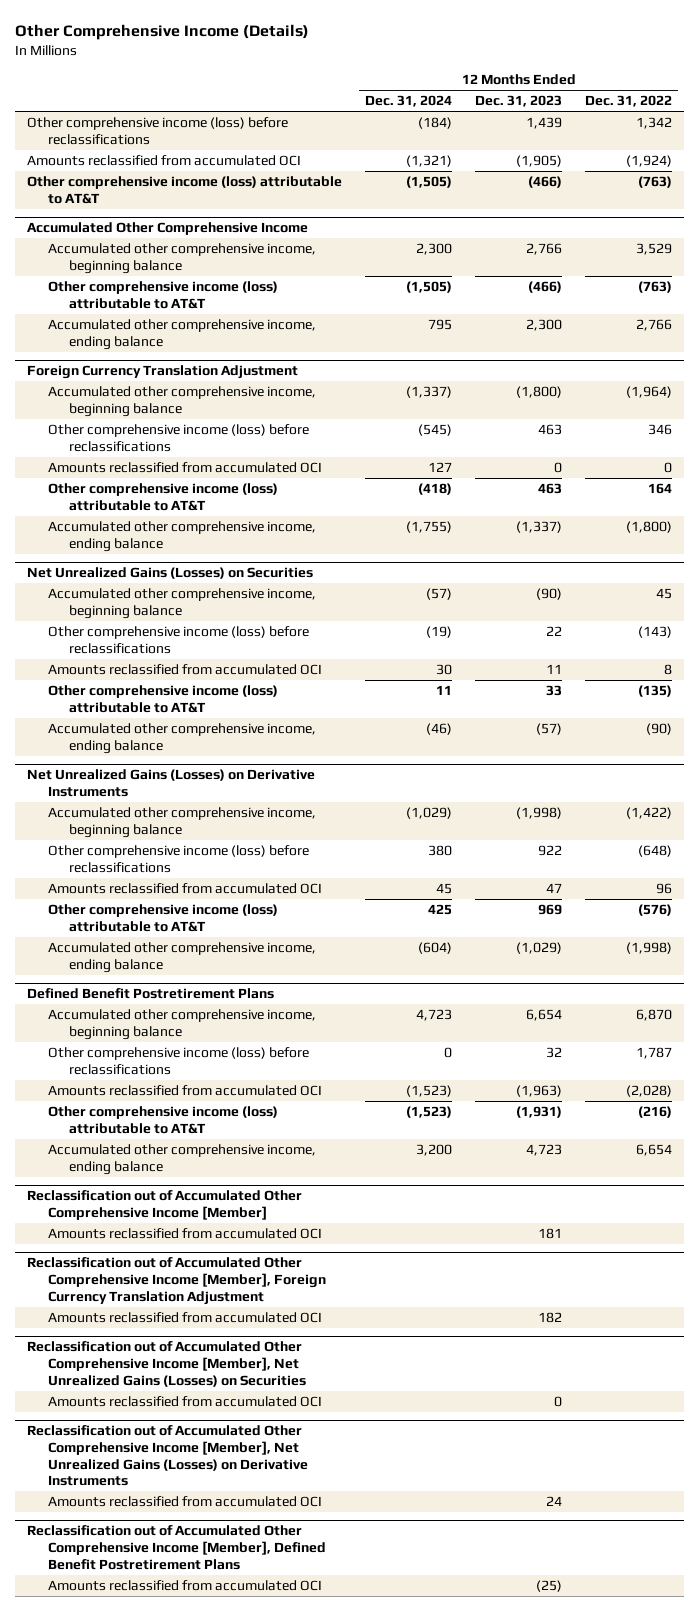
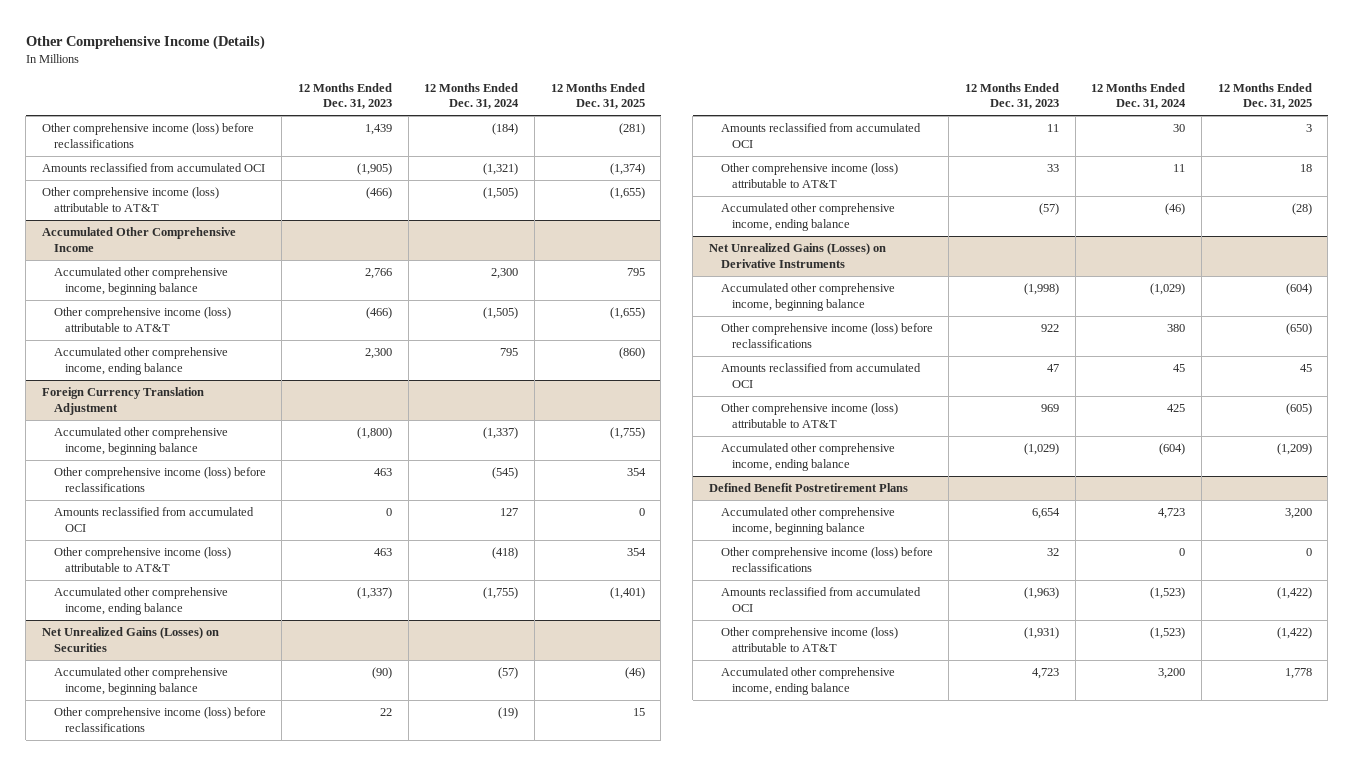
[585,95,673,108] Dec. 31, 2022 -> none
none -> [550,82,645,110] 12 Months Ended Dec. 31, 2025
[26,1190,302,1221] Reclassification out of Accumulated Other Comprehensive Income [Member] -> none
[47,1228,322,1240] Amounts reclassified from accumulated OCI -> none
[26,1257,326,1305] Reclassification out of Accumulated Other Comprehensive Income [Member], Foreign Currency Translation Adjustment -> none
[47,1312,322,1324] Amounts reclassified from accumulated OCI -> none
[26,1341,306,1387] Reclassification out of Accumulated Other Comprehensive Income [Member], Net Unrealized Gains (Losses) on Securities -> none
[47,1396,322,1408] Amounts reclassified from accumulated OCI -> none
[26,1425,308,1487] Reclassification out of Accumulated Other Comprehensive Income [Member], Net Unrealized Gains (Losses) on Derivative Instruments -> none
[47,1496,322,1508] Amounts reclassified from accumulated OCI -> none
[26,1525,326,1570] Reclassification out of Accumulated Other Comprehensive Income [Member], Defined Benefit Postretirement Plans -> none
[47,1580,322,1592] Amounts reclassified from accumulated OCI -> none

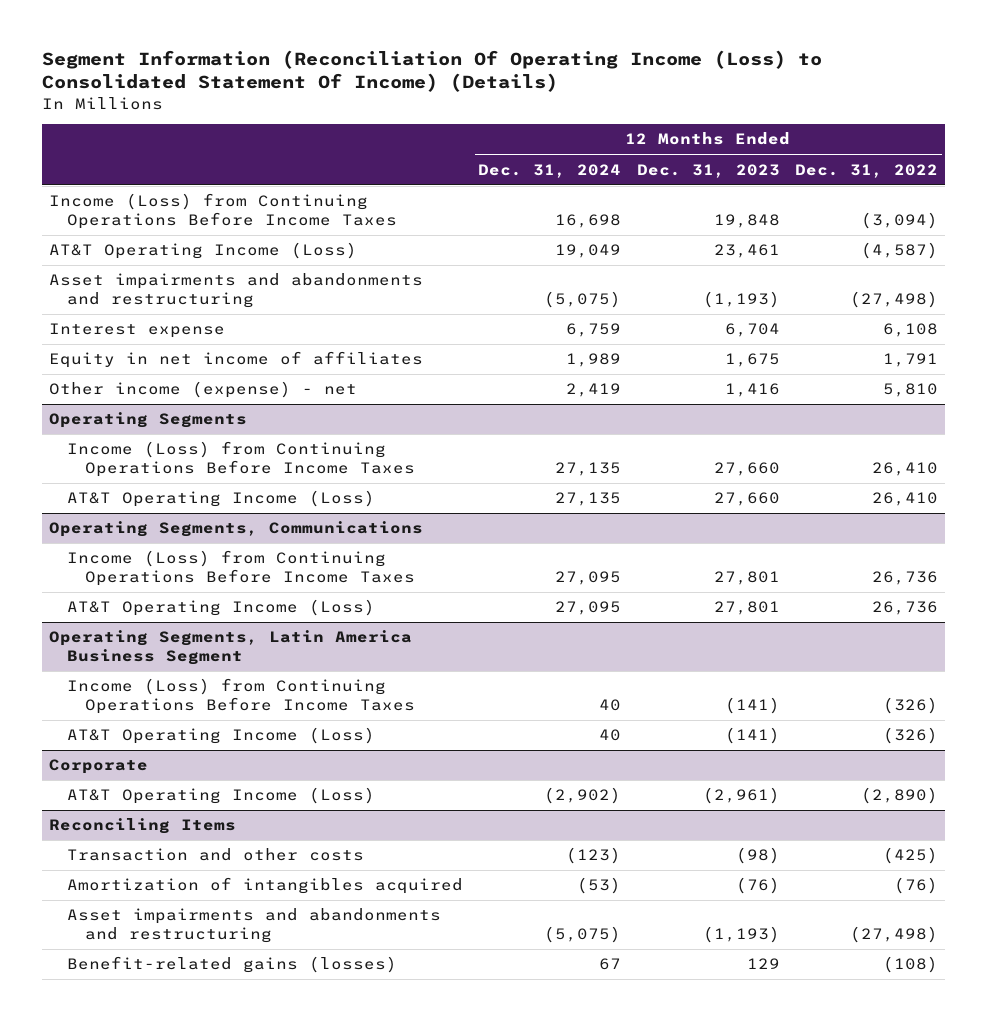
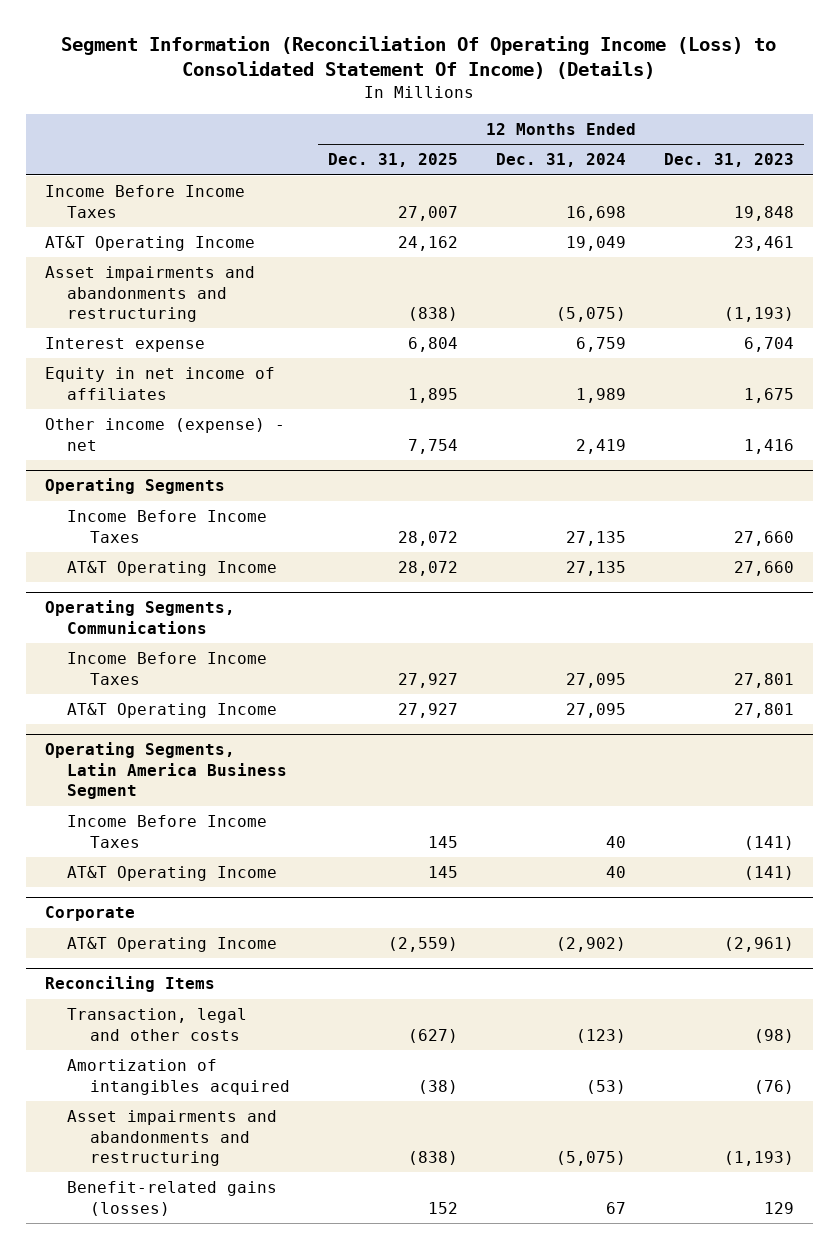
[794,163,938,178] Dec. 31, 2022 -> none
none -> [327,153,458,168] Dec. 31, 2025
[49,193,398,230] Income (Loss) from Continuing Operations Before Income Taxes -> [44,185,245,218] Income Before Income Taxes
[49,242,358,260] AT&T Operating Income (Loss) -> [44,236,255,252] AT&T Operating Income
[67,441,416,478] Income (Loss) from Continuing Operations Before Income Taxes -> [67,510,268,543] Income Before Income Taxes
[67,490,376,508] AT&T Operating Income (Loss) -> [67,561,278,577] AT&T Operating Income
[67,550,416,587] Income (Loss) from Continuing Operations Before Income Taxes -> [67,652,268,685] Income Before Income Taxes
[67,599,376,617] AT&T Operating Income (Loss) -> [67,703,278,719] AT&T Operating Income
[67,678,416,715] Income (Loss) from Continuing Operations Before Income Taxes -> [67,815,268,848] Income Before Income Taxes
[67,727,376,745] AT&T Operating Income (Loss) -> [67,866,278,882] AT&T Operating Income
[67,787,376,805] AT&T Operating Income (Loss) -> [67,937,278,953] AT&T Operating Income
[67,848,365,862] Transaction and other costs -> [67,1008,248,1041] Transaction, legal and other costs

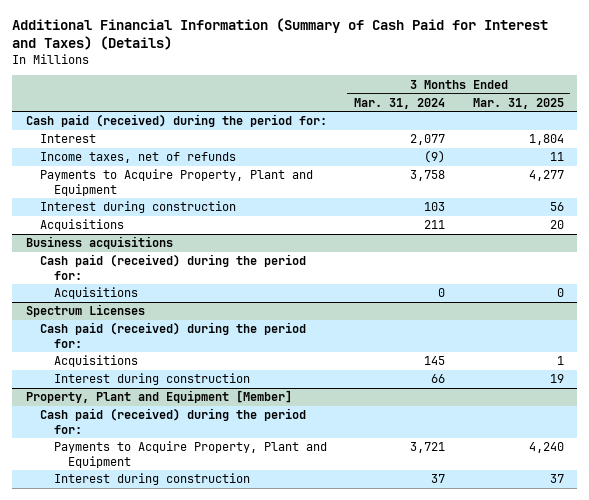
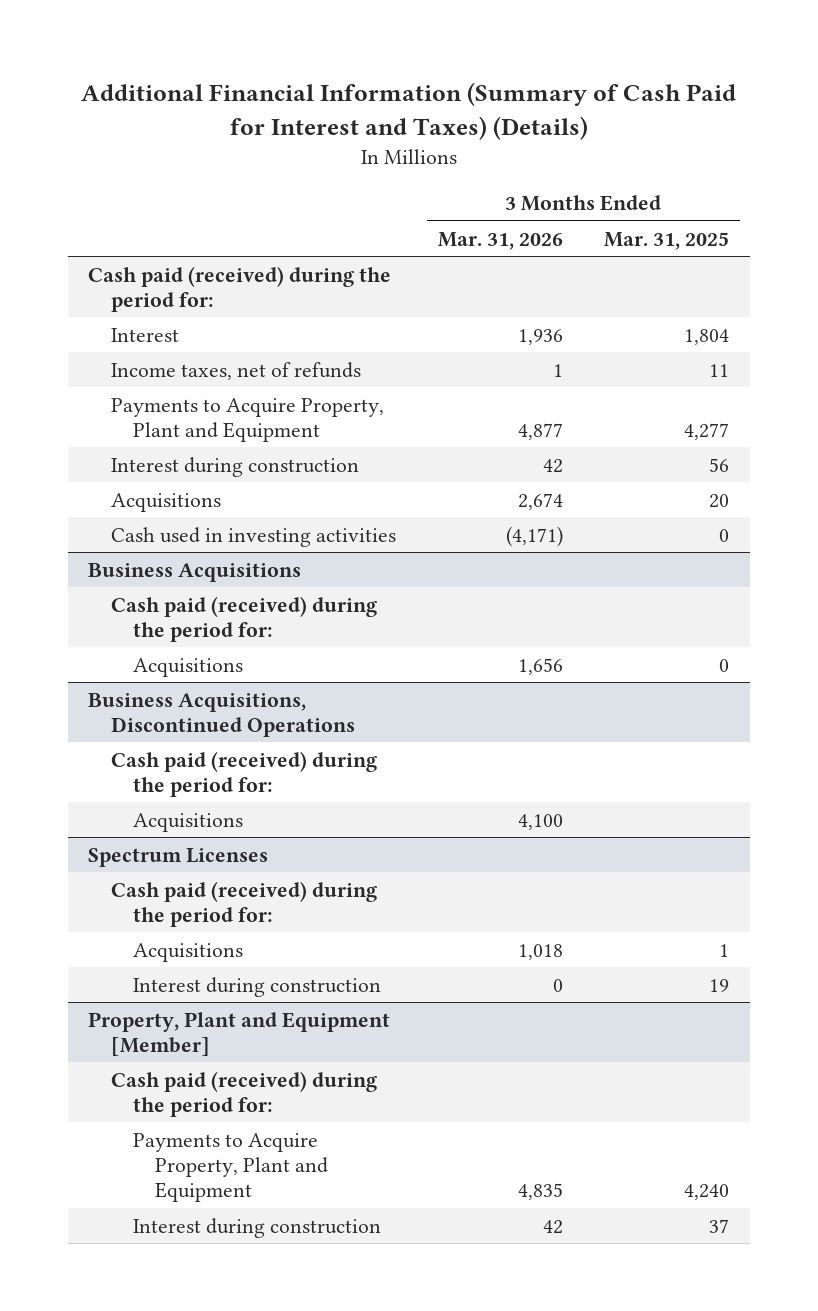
[354,97,446,109] Mar. 31, 2024 -> none
none -> [437,231,563,250] Mar. 31, 2026
none -> [110,526,396,547] Cash used in investing activities
[25,236,173,250] Business acquisitions -> [88,562,302,582] Business Acquisitions
none -> [88,692,355,737] Business Acquisitions, Discontinued Operations
none -> [110,750,377,797] Cash paid (received) during the period for:
none -> [132,812,243,832] Acquisitions

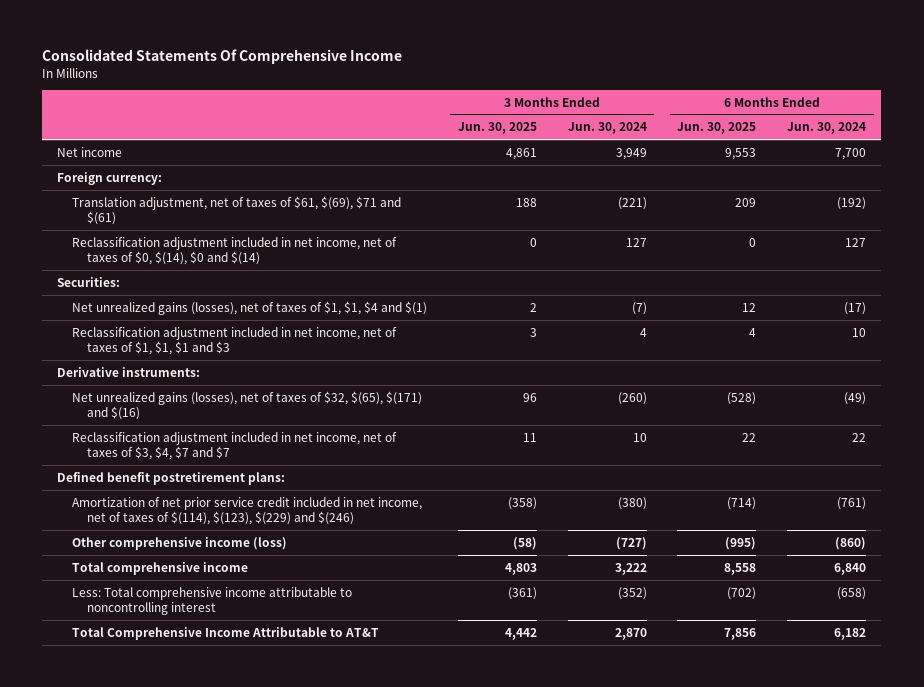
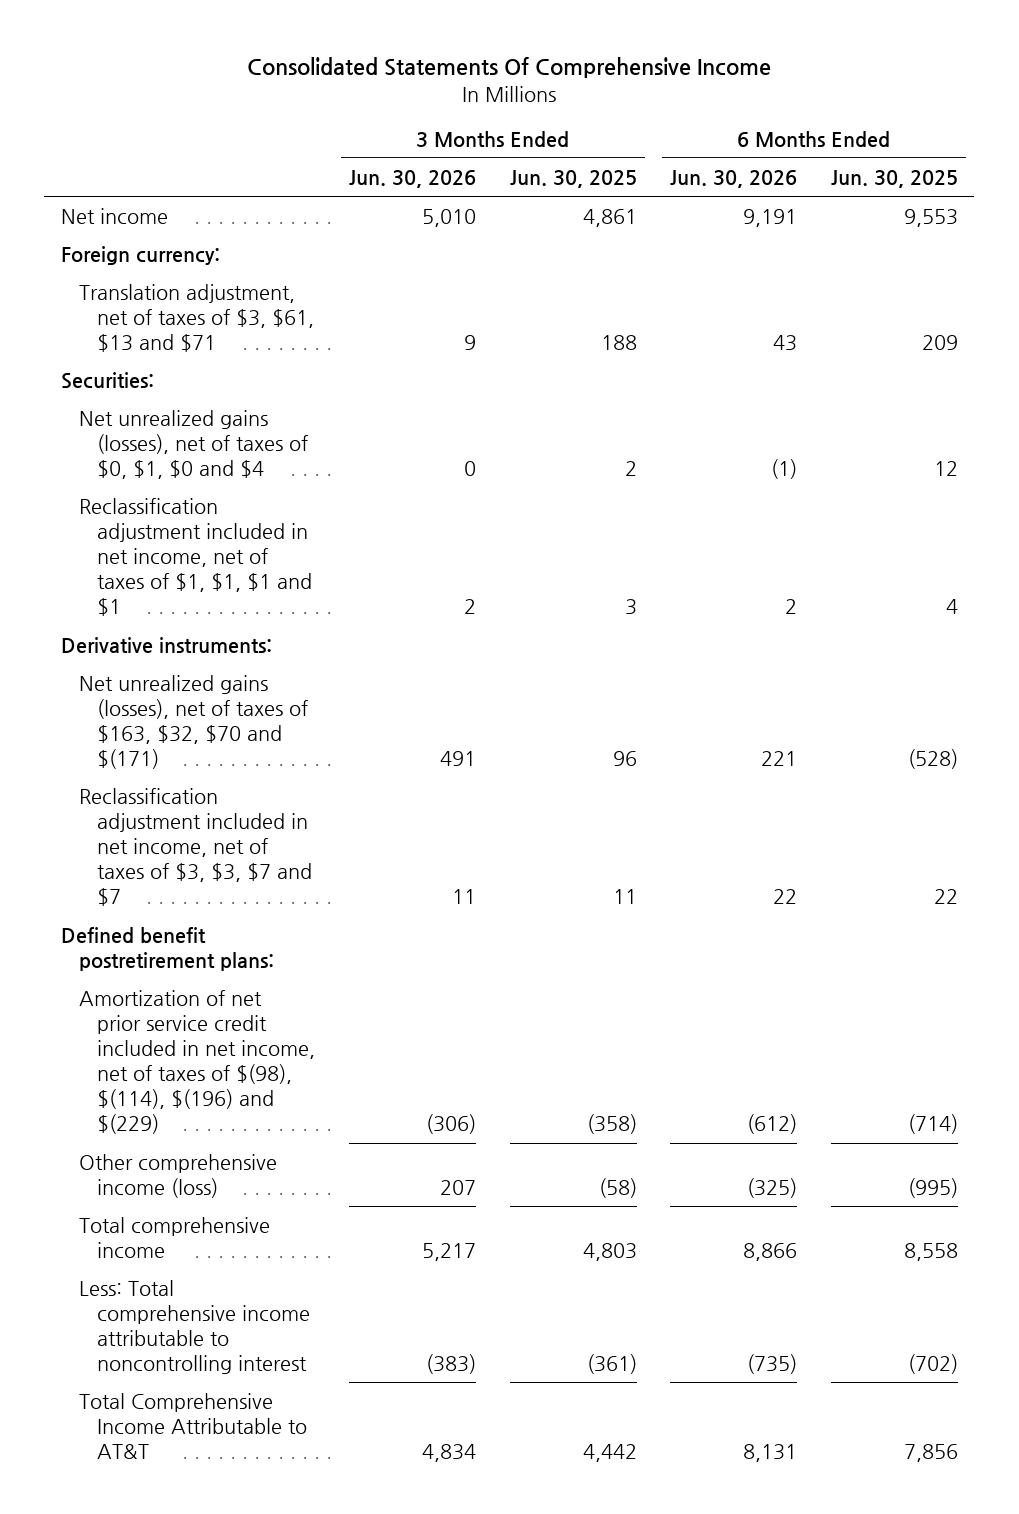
[567,122,647,135] Jun. 30, 2024 -> none
[787,122,867,135] Jun. 30, 2024 -> none
none -> [349,169,477,188] Jun. 30, 2026
none -> [670,169,798,188] Jun. 30, 2026
[72,236,398,265] Reclassification adjustment included in net income, net of taxes of $0, $(14), $0 and $(14) -> none
[72,195,402,225] Translation adjustment, net of taxes of $61, $(69), $71 and $(61) -> [79,283,315,353] Translation adjustment, net of taxes of $3, $61, $13 and $71
[72,300,428,315] Net unrealized gains (losses), net of taxes of $1, $1, $4 and $(1) -> [79,409,309,480] Net unrealized gains (losses), net of taxes of $0, $1, $0 and $4
[72,326,398,355] Reclassification adjustment included in net income, net of taxes of $1, $1, $1 and $3 -> [79,497,313,617] Reclassification adjustment included in net income, net of taxes of $1, $1, $1 and $1
[72,390,423,420] Net unrealized gains (losses), net of taxes of $32, $(65), $(171) and $(16) -> [79,674,309,770] Net unrealized gains (losses), net of taxes of $163, $32, $70 and $(171)
[72,431,398,460] Reclassification adjustment included in net income, net of taxes of $3, $4, $7 and $7 -> [79,787,313,907] Reclassification adjustment included in net income, net of taxes of $3, $3, $7 and $7
[72,496,423,525] Amortization of net prior service credit included in net income, net of taxes of $(114), $(123), $(229) and $(246) -> [79,989,316,1135] Amortization of net prior service credit included in net income, net of taxes of $(98), $(114), $(196) and $(229)

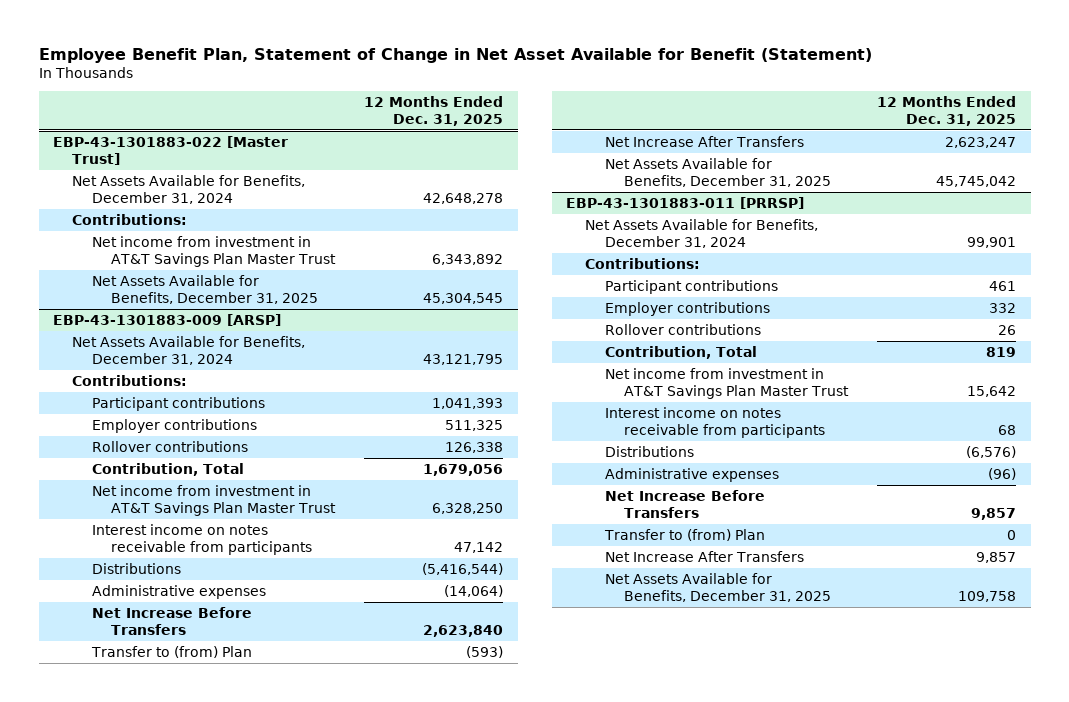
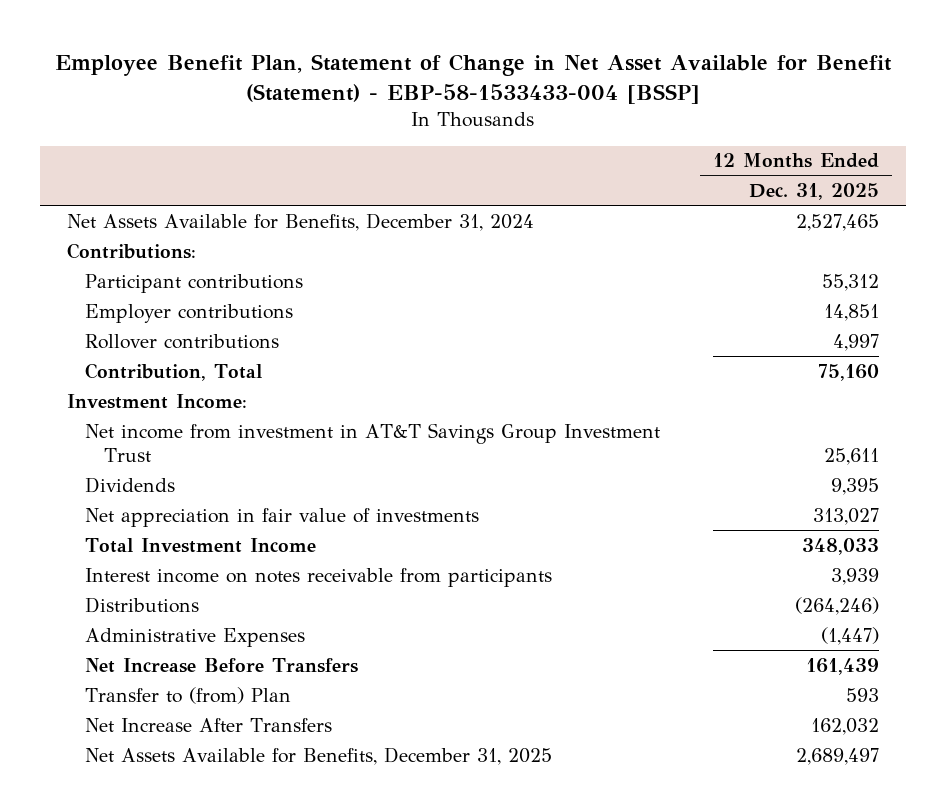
[38,47,872,63] Employee Benefit Plan, Statement of Change in Net Asset Available for Benefit (Statement) -> [54,54,892,105] Employee Benefit Plan, Statement of Change in Net Asset Available for Benefit (Statement) - EBP-58-1533433-004 [BSSP]
[53,135,289,165] EBP-43-1301883-022 [Master Trust] -> none
[72,213,188,225] Contributions: -> none
[91,235,337,267] Net income from investment in AT&T Savings Plan Master Trust -> none
[91,274,319,304] Net Assets Available for Benefits, December 31, 2025 -> none
[53,313,282,326] EBP-43-1301883-009 [ARSP] -> none
[72,335,306,365] Net Assets Available for Benefits, December 31, 2024 -> none
[72,374,188,386] Contributions: -> none
[91,396,265,411] Participant contributions -> none
[91,418,257,433] Employer contributions -> none
[91,440,248,452] Rollover contributions -> none
[91,462,244,476] Contribution, Total -> none
[91,484,337,516] Net income from investment in AT&T Savings Plan Master Trust -> none
[91,523,313,555] Interest income on notes receivable from participants -> none
[91,562,181,574] Distributions -> none
[91,584,266,599] Administrative expenses -> none
[91,606,252,635] Net Increase Before Transfers -> none
[90,645,252,658] Transfer to (from) Plan -> none
[604,135,804,147] Net Increase After Transfers -> none
[604,157,832,187] Net Assets Available for Benefits, December 31, 2025 -> none
[566,196,805,209] EBP-43-1301883-011 [PRRSP] -> none
[585,218,819,248] Net Assets Available for Benefits, December 31, 2024 -> none
[423,192,504,204] 42,648,278 -> [796,213,880,231] 2,527,465
[989,280,1017,291] 461 -> [822,273,880,291] 55,312
[989,302,1017,313] 332 -> [824,303,880,321] 14,851
[998,324,1017,335] 26 -> [833,333,880,351] 4,997
[986,346,1017,357] 819 -> [818,363,880,381] 75,160
none -> [66,393,247,409] Investment Income:
[604,367,850,399] Net income from investment in AT&T Savings Plan Master Trust -> [85,422,661,463] Net income from investment in AT&T Savings Group Investment Trust
[967,385,1017,397] 15,642 -> [824,448,880,466] 25,611
none -> [85,476,176,493] Dividends
none -> [85,507,480,527] Net appreciation in fair value of investments
none -> [85,537,317,553] Total Investment Income
[998,424,1017,435] 68 -> [831,567,880,585] 3,939
[966,445,1017,458] (6,576) -> [795,596,880,615] (264,246)
[604,467,779,482] Administrative expenses -> [85,627,306,647] Administrative Expenses
[988,467,1017,480] (96) -> [821,626,880,645] (1,447)
[971,507,1017,520] 9,857 -> [806,657,880,675] 161,439
[1007,529,1017,540] 0 -> [846,687,880,702] 593
[976,551,1017,563] 9,857 -> [811,717,880,735] 162,032
[958,590,1017,602] 109,758 -> [796,747,880,765] 2,689,497

